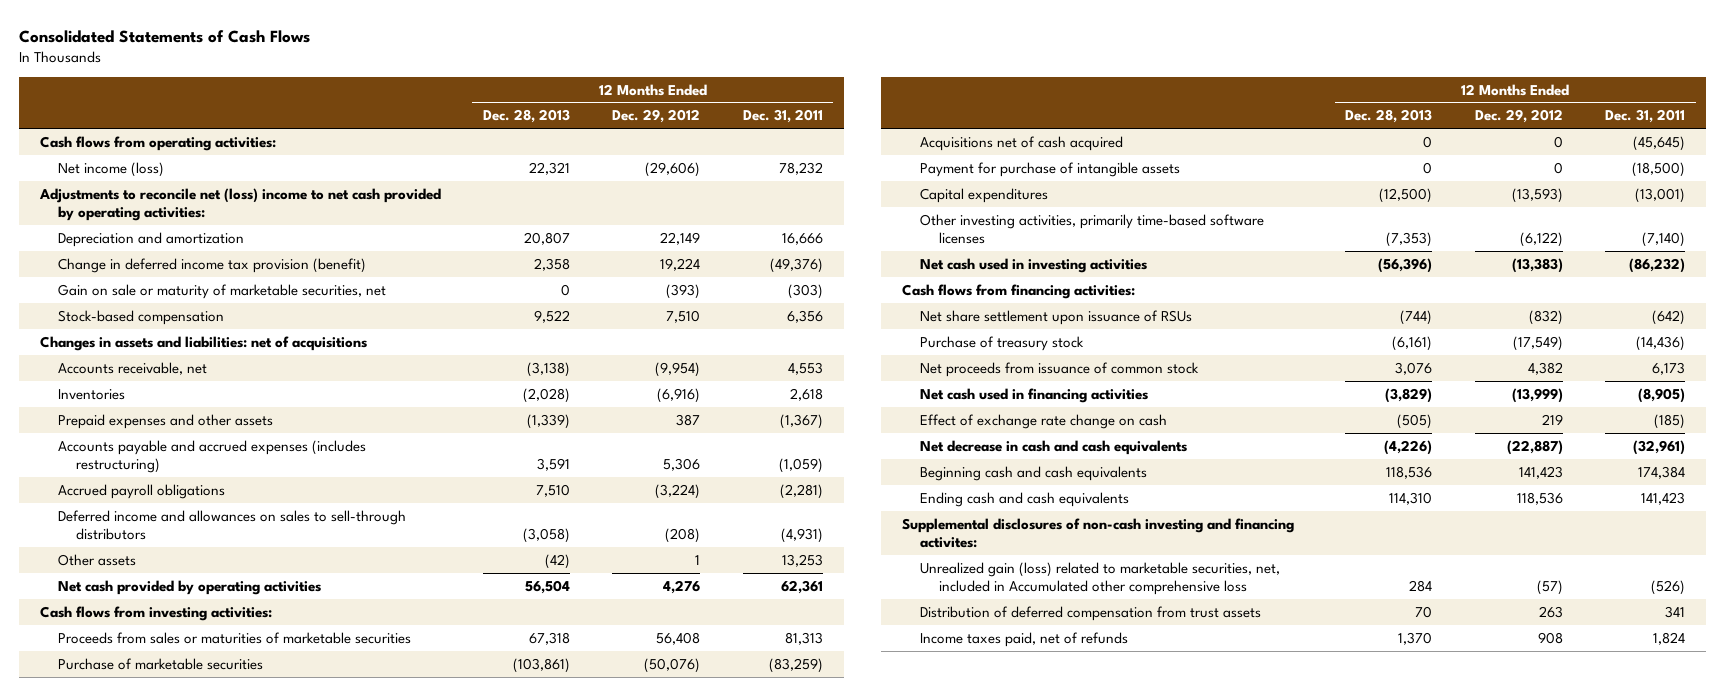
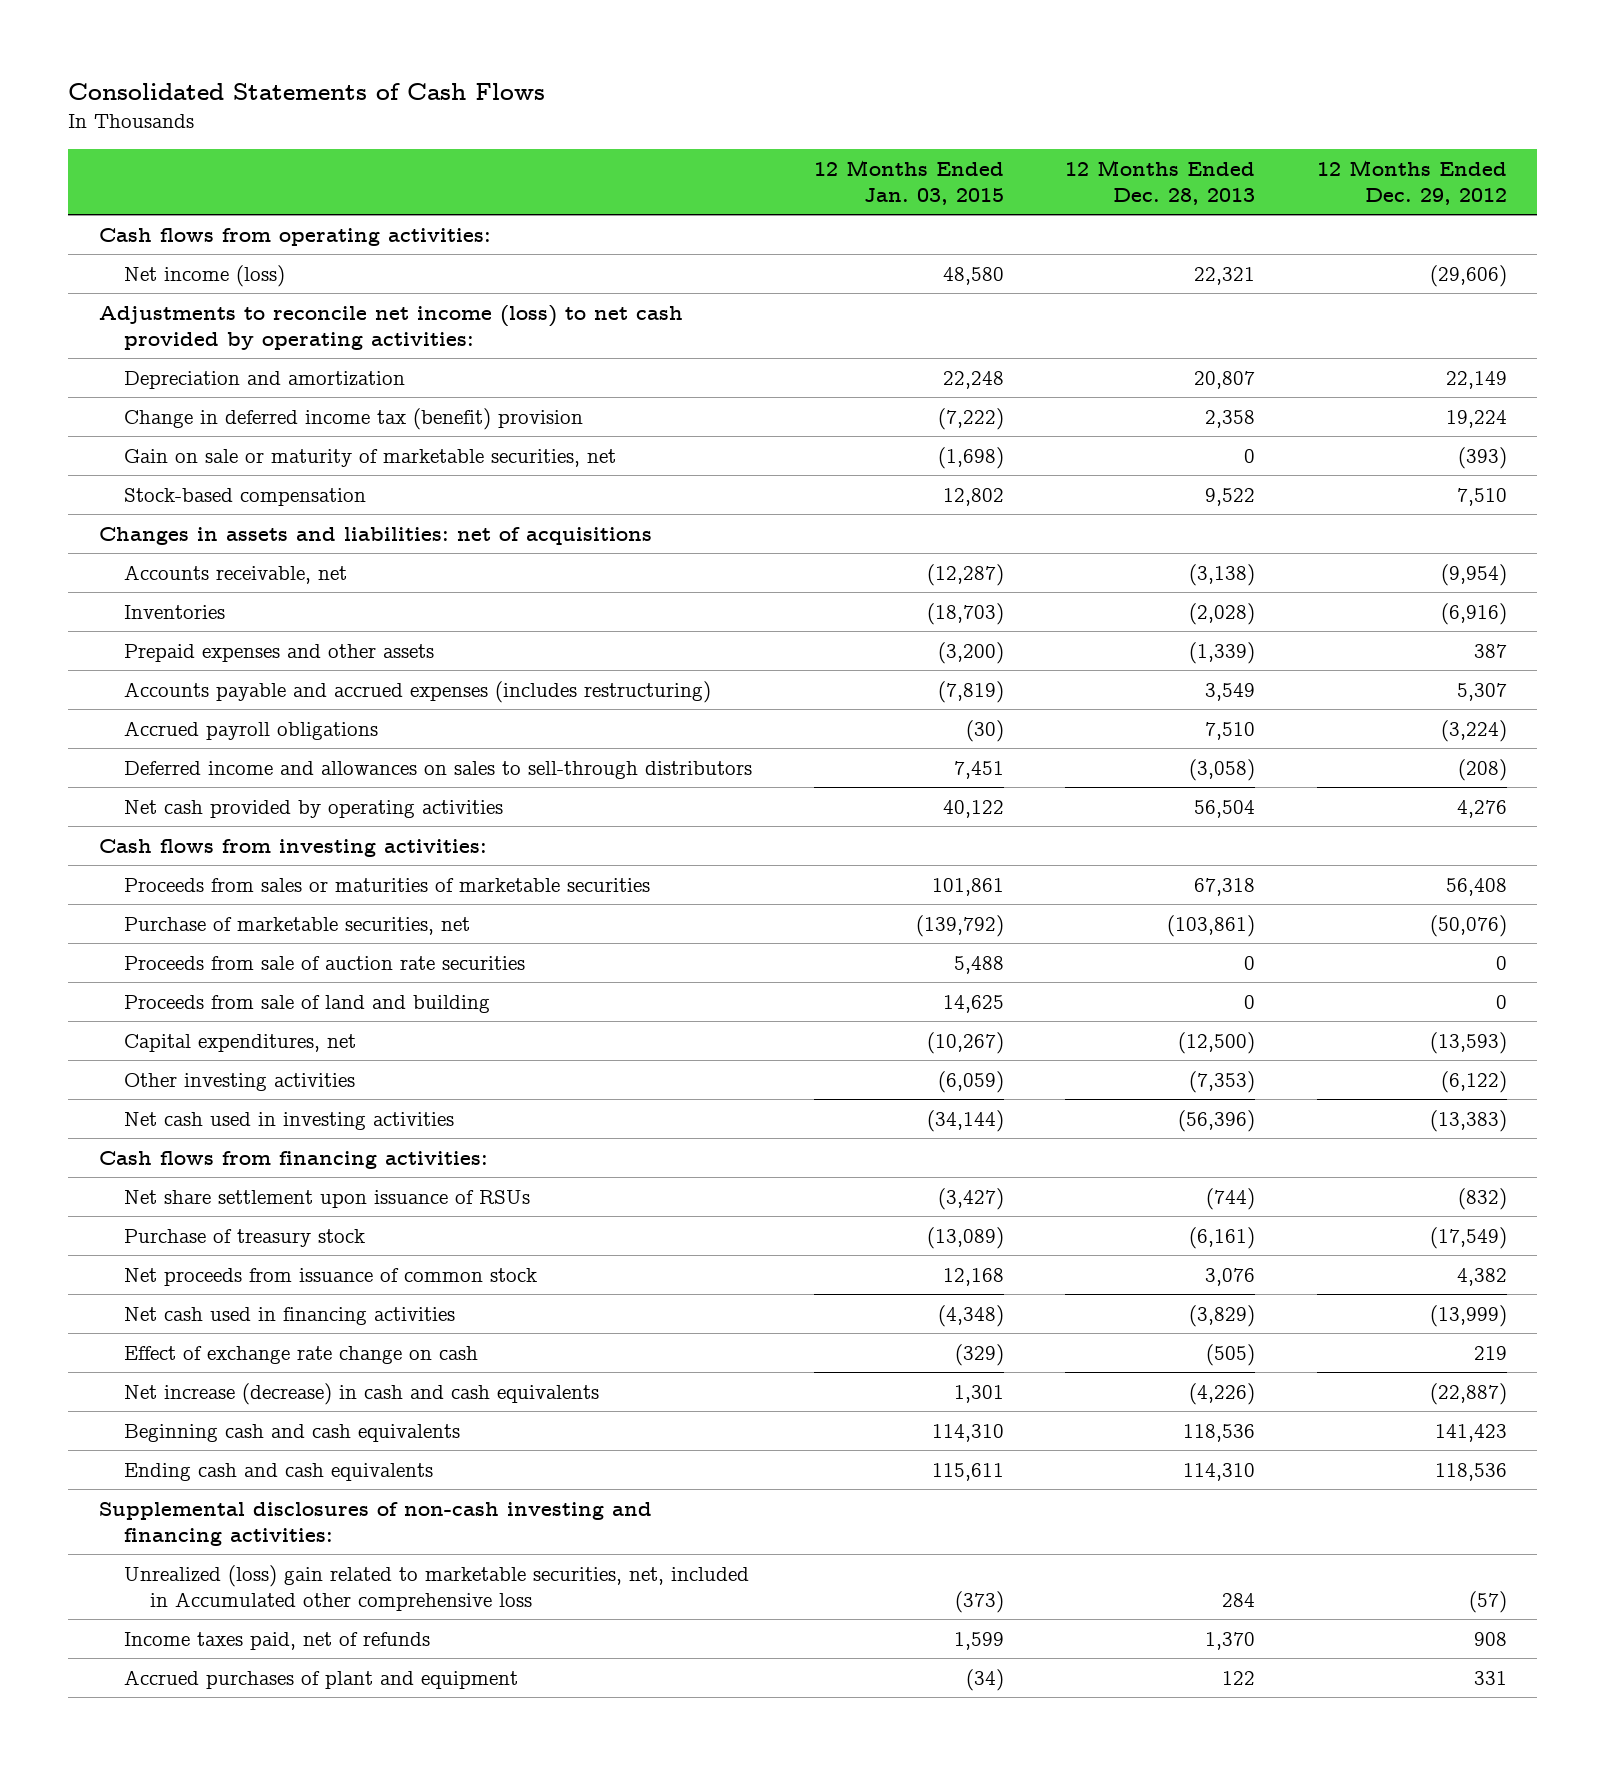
[742,109,823,124] Dec. 31, 2011 -> none
none -> [813,160,1004,205] 12 Months Ended Jan. 03, 2015
[38,187,441,221] Adjustments to reconcile net (loss) income to net cash provided by operating activities: -> [98,304,683,350] Adjustments to reconcile net income (loss) to net cash provided by operating activities:
[58,257,367,273] Change in deferred income tax provision (benefit) -> [124,407,584,430] Change in deferred income tax (benefit) provision
[537,457,571,471] 3,591 -> [1205,682,1256,701] 3,549
[663,457,701,471] 5,306 -> [1456,682,1507,701] 5,307
[58,553,137,566] Other assets -> none
[920,135,1124,151] Acquisitions net of cash acquired -> none
[920,161,1181,177] Payment for purchase of intangible assets -> none
[58,657,264,670] Purchase of marketable securities -> [124,916,471,935] Purchase of marketable securities, net
none -> [124,955,526,970] Proceeds from sale of auction rate securities
none -> [124,994,491,1013] Proceeds from sale of land and building
[920,187,1049,203] Capital expenditures -> [124,1033,357,1052] Capital expenditures, net
[920,213,1265,244] Other investing activities, primarily time-based software licenses -> [124,1072,356,1091] Other investing activities
[920,439,1188,455] Net decrease in cash and cash equivalents -> [124,1382,600,1405] Net increase (decrease) in cash and cash equivalents
[920,605,1262,621] Distribution of deferred compensation from trust assets -> none
[902,517,1295,548] Supplemental disclosures of non-cash investing and financing activites: -> [98,1501,652,1546] Supplemental disclosures of non-cash investing and financing activities:
[920,561,1281,595] Unrealized gain (loss) related to marketable securities, net, included in Accumulated other comprehensive loss -> [124,1564,750,1611] Unrealized (loss) gain related to marketable securities, net, included in Accumulated other comprehensive loss
none -> [124,1669,519,1689] Accrued purchases of plant and equipment

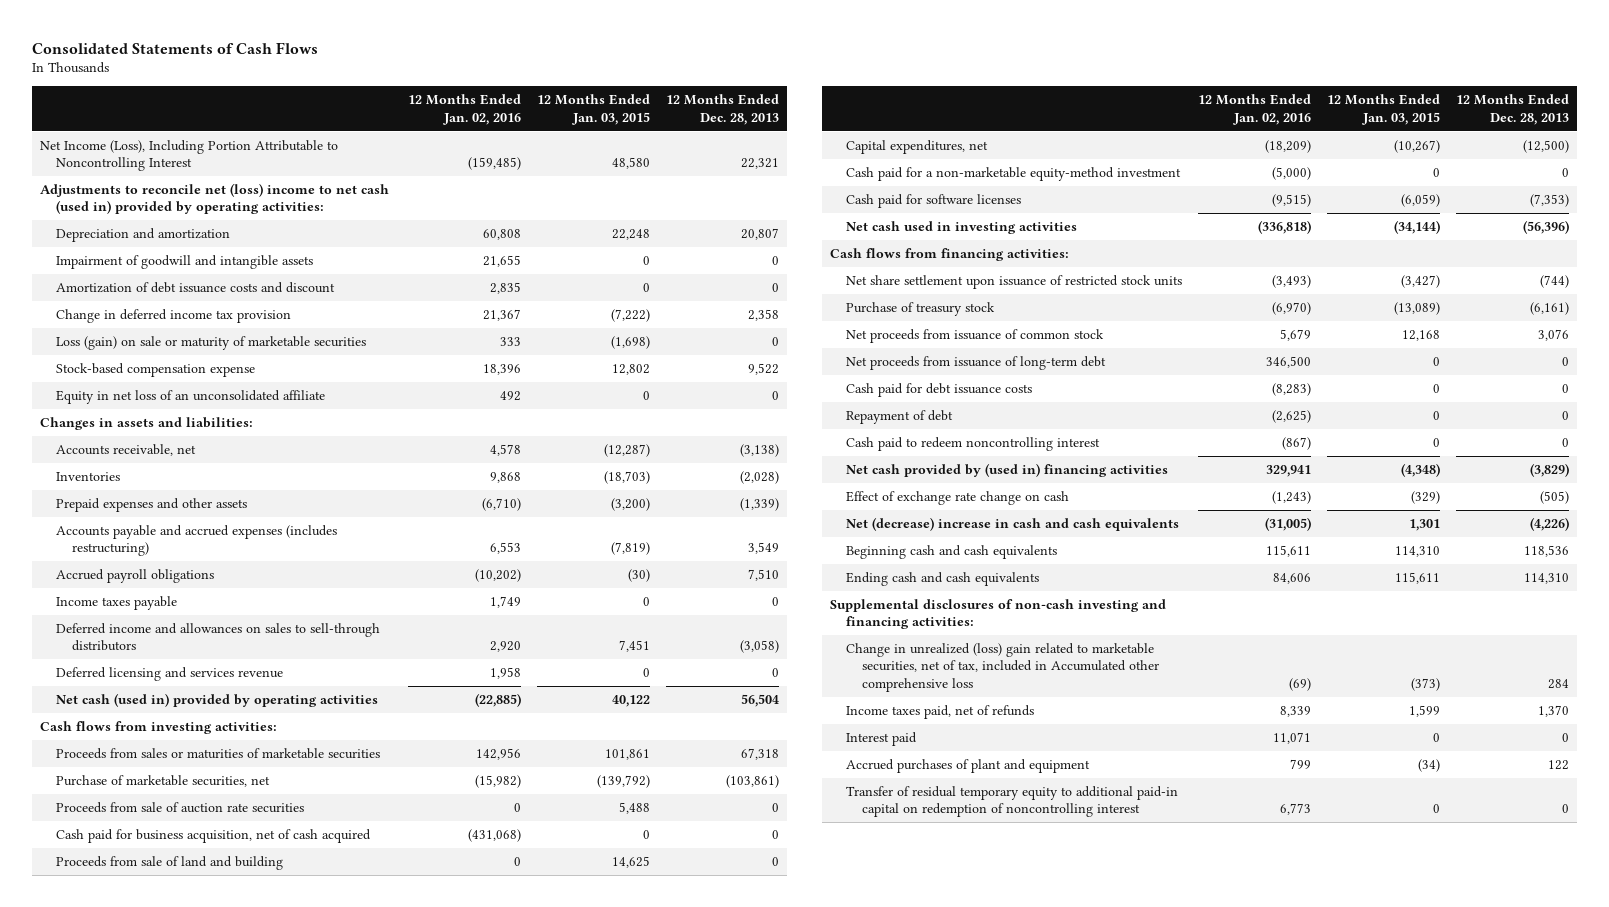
[1316,160,1507,205] 12 Months Ended Dec. 29, 2012 -> none
none -> [408,94,522,125] 12 Months Ended Jan. 02, 2016
[98,227,491,246] Cash flows from operating activities: -> none
[124,264,286,287] Net income (loss) -> [40,140,339,172] Net Income (Loss), Including Portion Attributable to Noncontrolling Interest
[98,304,683,350] Adjustments to reconcile net income (loss) to net cash provided by operating activities: -> [40,183,390,215] Adjustments to reconcile net (loss) income to net cash (used in) provided by operating activities:
none -> [55,255,313,270] Impairment of goodwill and intangible assets
none -> [55,282,335,294] Amortization of debt issuance costs and discount
[124,407,584,430] Change in deferred income tax (benefit) provision -> [55,309,291,324] Change in deferred income tax provision
[124,448,617,467] Gain on sale or maturity of marketable securities, net -> [55,336,366,351] Loss (gain) on sale or maturity of marketable securities
[124,487,367,506] Stock-based compensation -> [55,363,255,378] Stock-based compensation expense
none -> [55,390,325,405] Equity in net loss of an unconsolidated affiliate
[98,526,652,545] Changes in assets and liabilities: net of acquisitions -> [40,417,254,431] Changes in assets and liabilities:
none -> [55,596,177,611] Income taxes payable
none -> [55,667,283,682] Deferred licensing and services revenue
[124,799,504,818] Net cash provided by operating activities -> [55,693,378,708] Net cash (used in) provided by operating activities
none -> [55,829,371,844] Cash paid for business acquisition, net of cash acquired
none -> [845,167,1181,182] Cash paid for a non-marketable equity-method investment
[124,1072,356,1091] Other investing activities -> [845,194,1021,209] Cash paid for software licenses
[124,1189,531,1208] Net share settlement upon issuance of RSUs -> [845,275,1182,290] Net share settlement upon issuance of restricted stock units
none -> [845,356,1106,371] Net proceeds from issuance of long-term debt
none -> [845,383,1032,398] Cash paid for debt issuance costs
none -> [845,410,953,425] Repayment of debt
none -> [845,437,1100,452] Cash paid to redeem noncontrolling interest
[124,1306,456,1325] Net cash used in financing activities -> [845,463,1168,478] Net cash provided by (used in) financing activities
[124,1382,600,1405] Net increase (decrease) in cash and cash equivalents -> [845,517,1179,532] Net (decrease) increase in cash and cash equivalents
[124,1564,750,1611] Unrealized (loss) gain related to marketable securities, net, included in Accumulated other comprehensive loss -> [845,643,1159,692] Change in unrealized (loss) gain related to marketable securities, net of tax, included in Accumulated other comprehensive loss
none -> [845,732,917,747] Interest paid
none -> [845,786,1178,818] Transfer of residual temporary equity to additional paid-in capital on redemption of noncontrolling interest

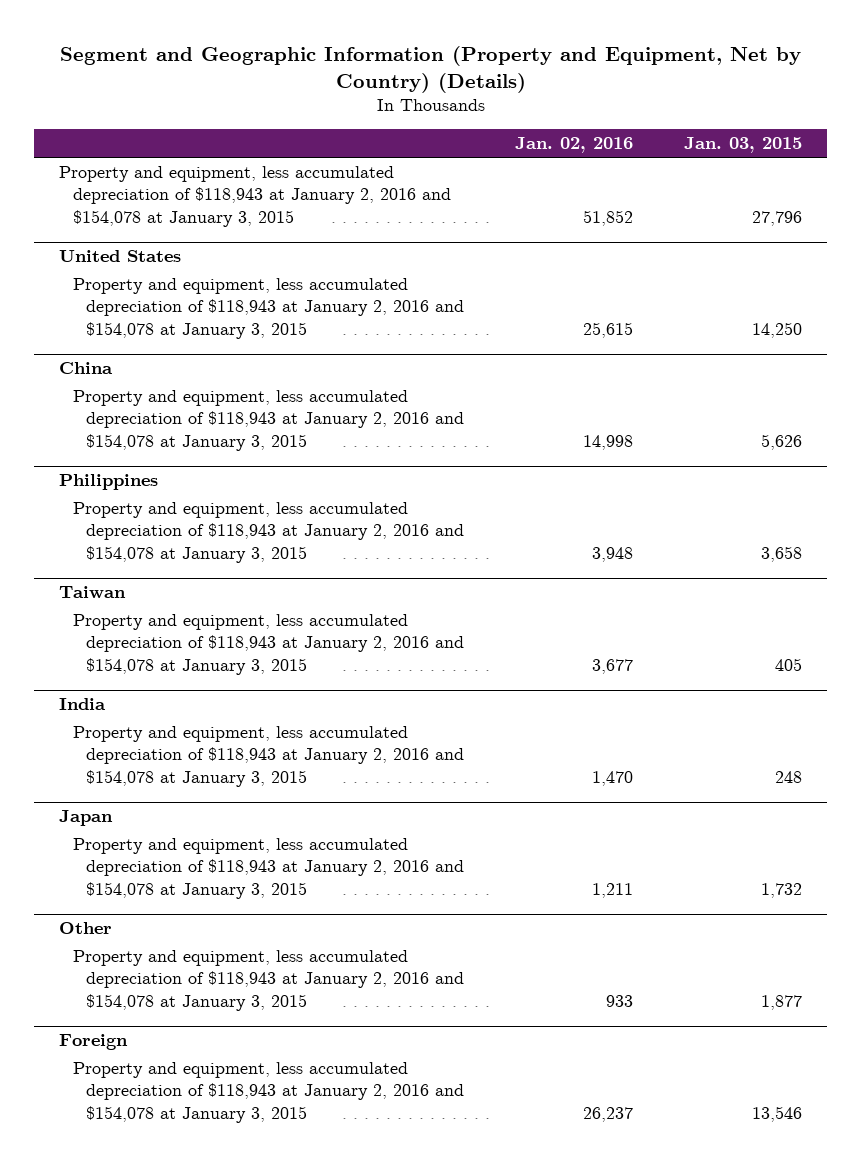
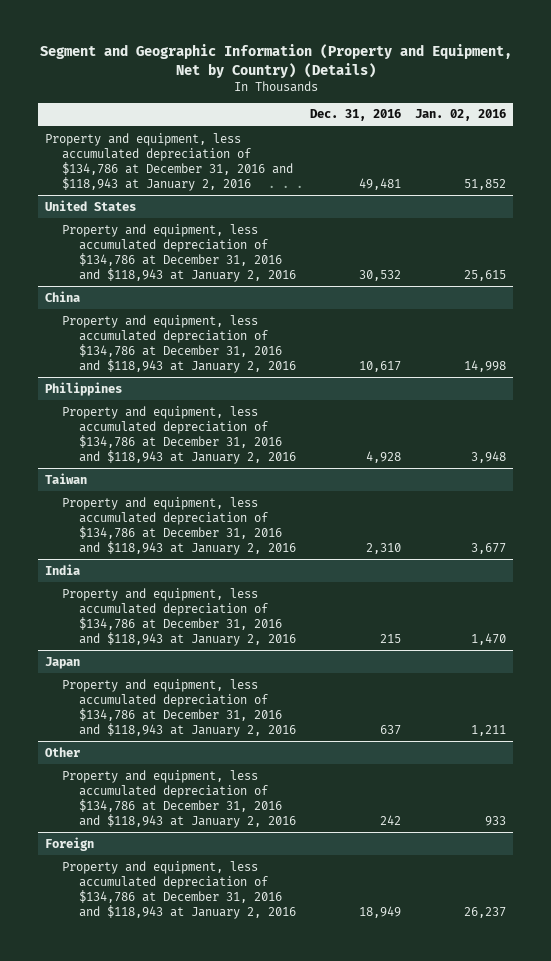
[683,137,802,154] Jan. 03, 2015 -> none
none -> [310,109,402,122] Dec. 31, 2016
[59,166,451,227] Property and equipment, less accumulated depreciation of $118,943 at January 2, 2016 and $154,078 at January 3, 2015 -> [44,132,293,191] Property and equipment, less accumulated depreciation of $134,786 at December 31, 2016 and $118,943 at January 2, 2016
[72,278,465,339] Property and equipment, less accumulated depreciation of $118,943 at January 2, 2016 and $154,078 at January 3, 2015 -> [61,223,296,282] Property and equipment, less accumulated depreciation of $134,786 at December 31, 2016 and $118,943 at January 2, 2016
[72,390,465,451] Property and equipment, less accumulated depreciation of $118,943 at January 2, 2016 and $154,078 at January 3, 2015 -> [61,314,296,373] Property and equipment, less accumulated depreciation of $134,786 at December 31, 2016 and $118,943 at January 2, 2016
[72,502,465,563] Property and equipment, less accumulated depreciation of $118,943 at January 2, 2016 and $154,078 at January 3, 2015 -> [61,405,296,464] Property and equipment, less accumulated depreciation of $134,786 at December 31, 2016 and $118,943 at January 2, 2016
[72,614,465,675] Property and equipment, less accumulated depreciation of $118,943 at January 2, 2016 and $154,078 at January 3, 2015 -> [61,496,296,555] Property and equipment, less accumulated depreciation of $134,786 at December 31, 2016 and $118,943 at January 2, 2016
[72,726,465,787] Property and equipment, less accumulated depreciation of $118,943 at January 2, 2016 and $154,078 at January 3, 2015 -> [61,587,296,646] Property and equipment, less accumulated depreciation of $134,786 at December 31, 2016 and $118,943 at January 2, 2016
[72,838,465,899] Property and equipment, less accumulated depreciation of $118,943 at January 2, 2016 and $154,078 at January 3, 2015 -> [61,678,296,737] Property and equipment, less accumulated depreciation of $134,786 at December 31, 2016 and $118,943 at January 2, 2016
[72,950,465,1011] Property and equipment, less accumulated depreciation of $118,943 at January 2, 2016 and $154,078 at January 3, 2015 -> [61,769,296,828] Property and equipment, less accumulated depreciation of $134,786 at December 31, 2016 and $118,943 at January 2, 2016
[72,1062,465,1123] Property and equipment, less accumulated depreciation of $118,943 at January 2, 2016 and $154,078 at January 3, 2015 -> [61,860,296,919] Property and equipment, less accumulated depreciation of $134,786 at December 31, 2016 and $118,943 at January 2, 2016

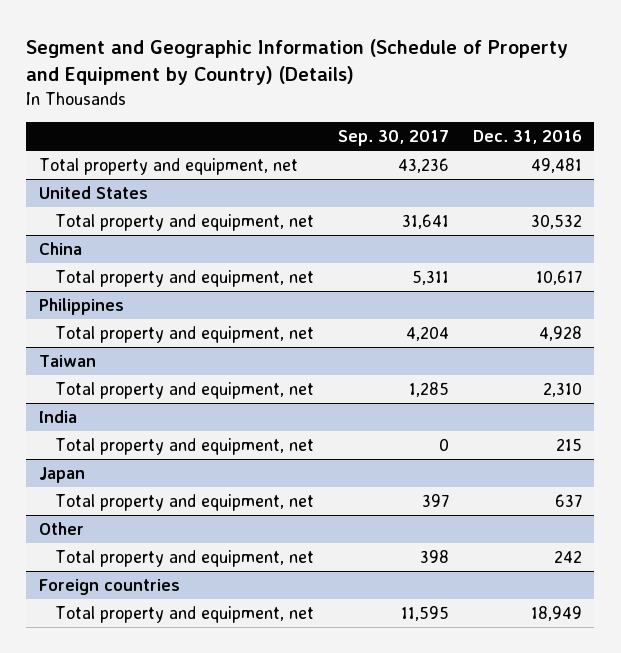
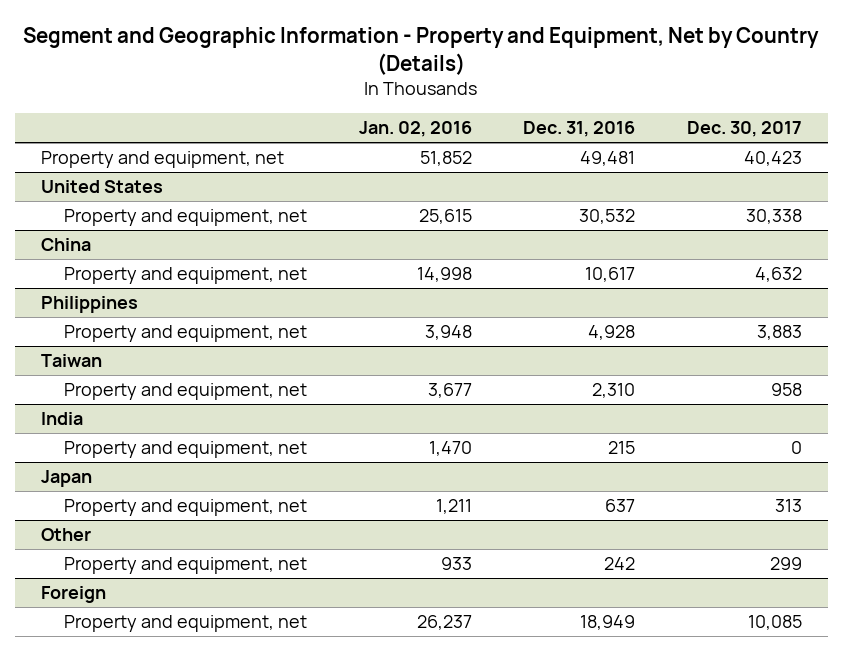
[26,38,569,86] Segment and Geographic Information (Schedule of Property and Equipment by Country) (Details) -> [23,27,820,75] Segment and Geographic Information - Property and Equipment, Net by Country (Details)
[337,130,449,147] Sep. 30, 2017 -> none
none -> [358,121,472,138] Jan. 02, 2016
none -> [686,121,802,138] Dec. 30, 2017
[38,157,298,175] Total property and equipment, net -> [40,151,284,169] Property and equipment, net
[54,213,314,231] Total property and equipment, net -> [64,209,308,227] Property and equipment, net
[54,269,314,287] Total property and equipment, net -> [64,267,308,285] Property and equipment, net
[54,325,314,343] Total property and equipment, net -> [64,325,308,343] Property and equipment, net
[54,381,314,399] Total property and equipment, net -> [64,383,308,401] Property and equipment, net
[54,437,314,455] Total property and equipment, net -> [64,441,308,459] Property and equipment, net
[54,493,314,511] Total property and equipment, net -> [64,499,308,517] Property and equipment, net
[54,549,314,567] Total property and equipment, net -> [64,557,308,575] Property and equipment, net
[38,578,180,595] Foreign countries -> [40,586,106,604] Foreign
[54,605,314,623] Total property and equipment, net -> [64,615,308,633] Property and equipment, net

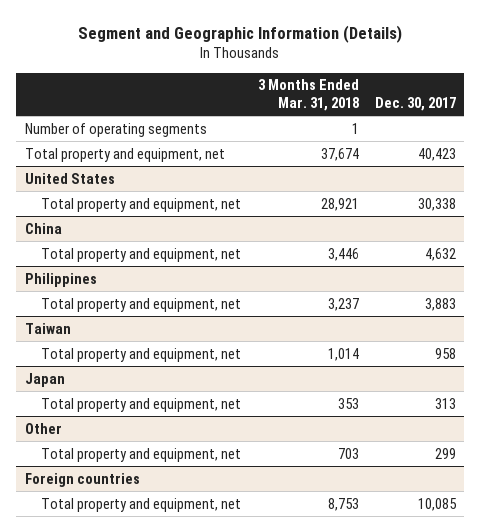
[23,27,820,75] Segment and Geographic Information - Property and Equipment, Net by Country (Details) -> [78,24,403,43] Segment and Geographic Information (Details)
[358,121,472,138] Jan. 02, 2016 -> none
[523,121,636,138] Dec. 31, 2016 -> none
none -> [257,79,359,111] 3 Months Ended Mar. 31, 2018
none -> [24,122,207,137] Number of operating segments
[40,151,284,169] Property and equipment, net -> [24,147,225,162] Total property and equipment, net
[64,209,308,227] Property and equipment, net -> [41,197,242,212] Total property and equipment, net
[64,267,308,285] Property and equipment, net -> [41,247,242,262] Total property and equipment, net
[64,325,308,343] Property and equipment, net -> [41,297,242,312] Total property and equipment, net
[40,412,83,426] India -> none
[64,441,308,459] Property and equipment, net -> none
[64,383,308,401] Property and equipment, net -> [41,347,242,362] Total property and equipment, net
[64,499,308,517] Property and equipment, net -> [41,397,242,412] Total property and equipment, net
[64,557,308,575] Property and equipment, net -> [41,447,242,462] Total property and equipment, net
[40,586,106,604] Foreign -> [24,472,140,487] Foreign countries
[64,615,308,633] Property and equipment, net -> [41,497,242,512] Total property and equipment, net

